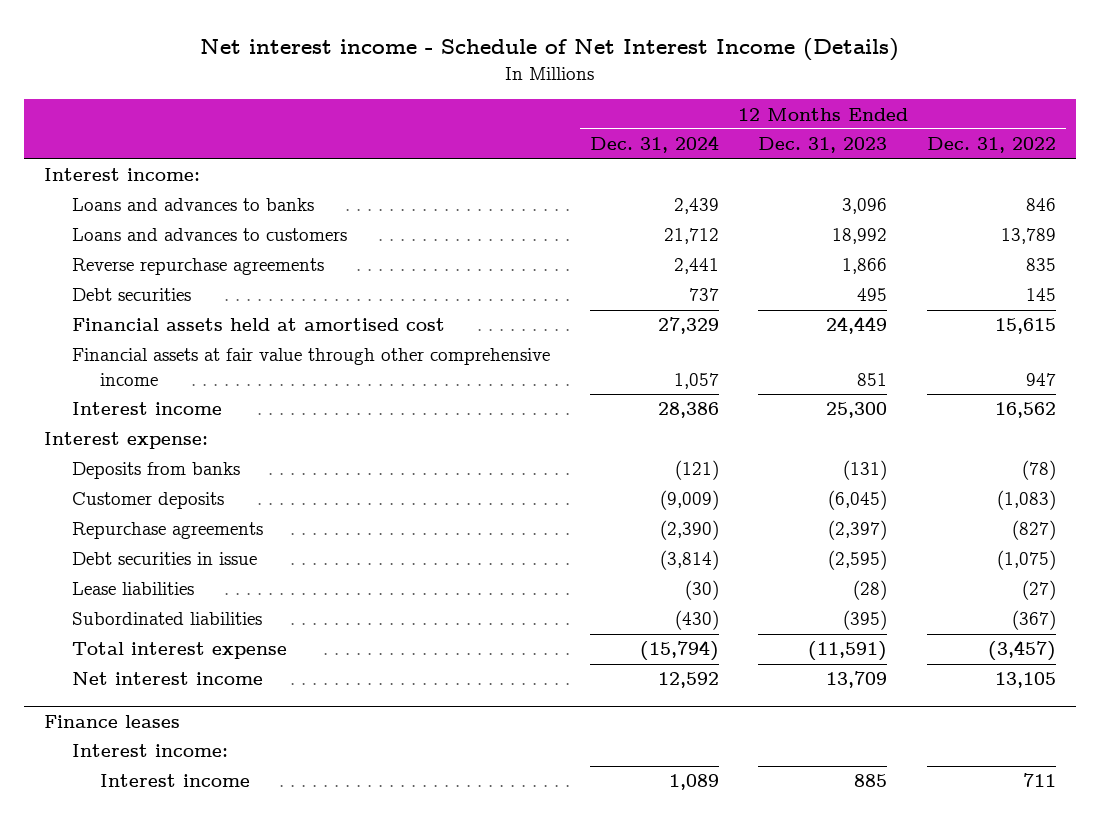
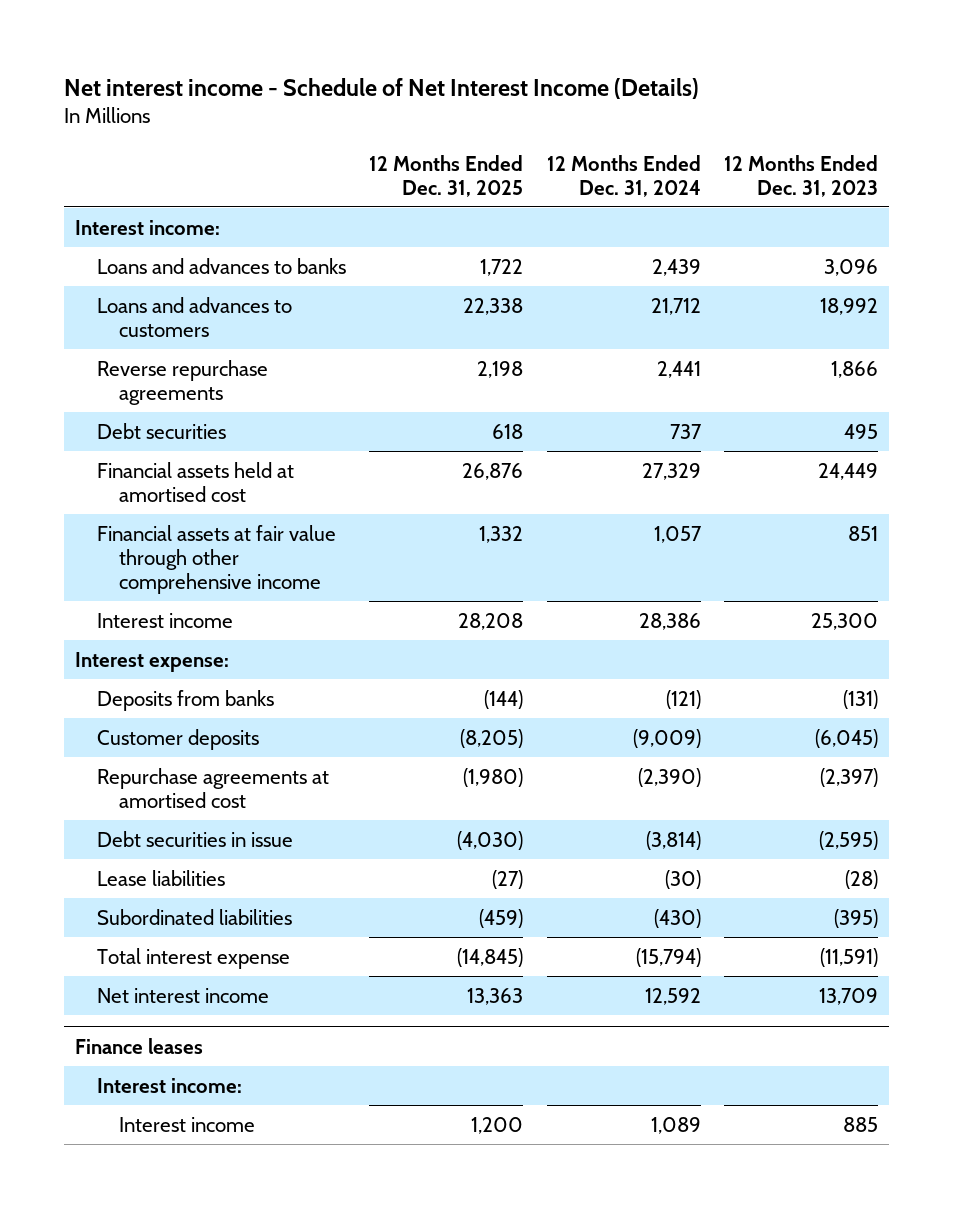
[926,137,1056,154] Dec. 31, 2022 -> none
none -> [369,154,524,197] 12 Months Ended Dec. 31, 2025
[72,522,264,540] Repurchase agreements -> [97,767,330,808] Repurchase agreements at amortised cost

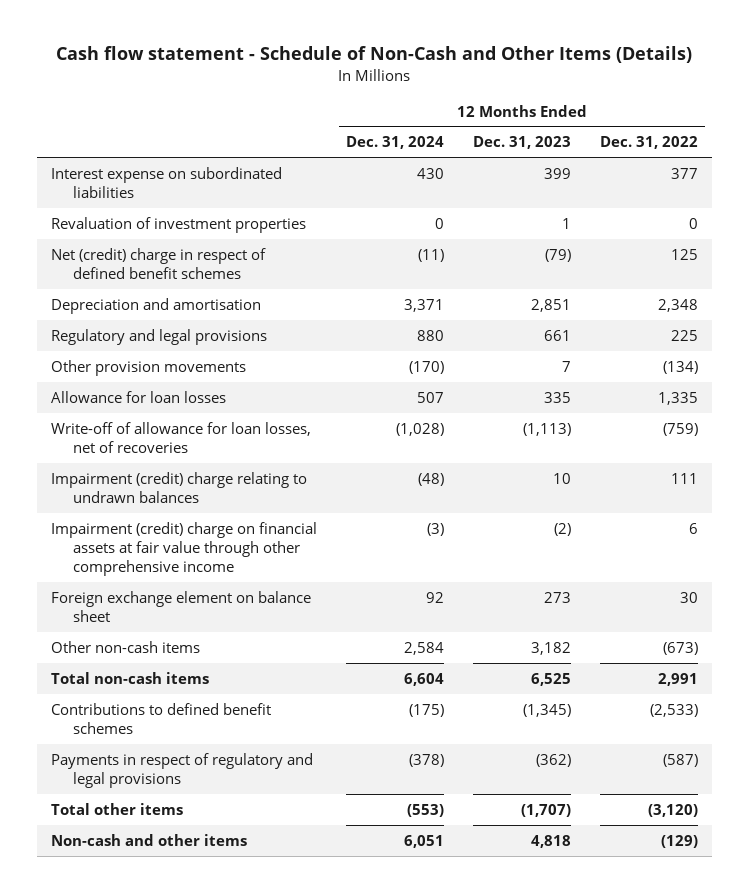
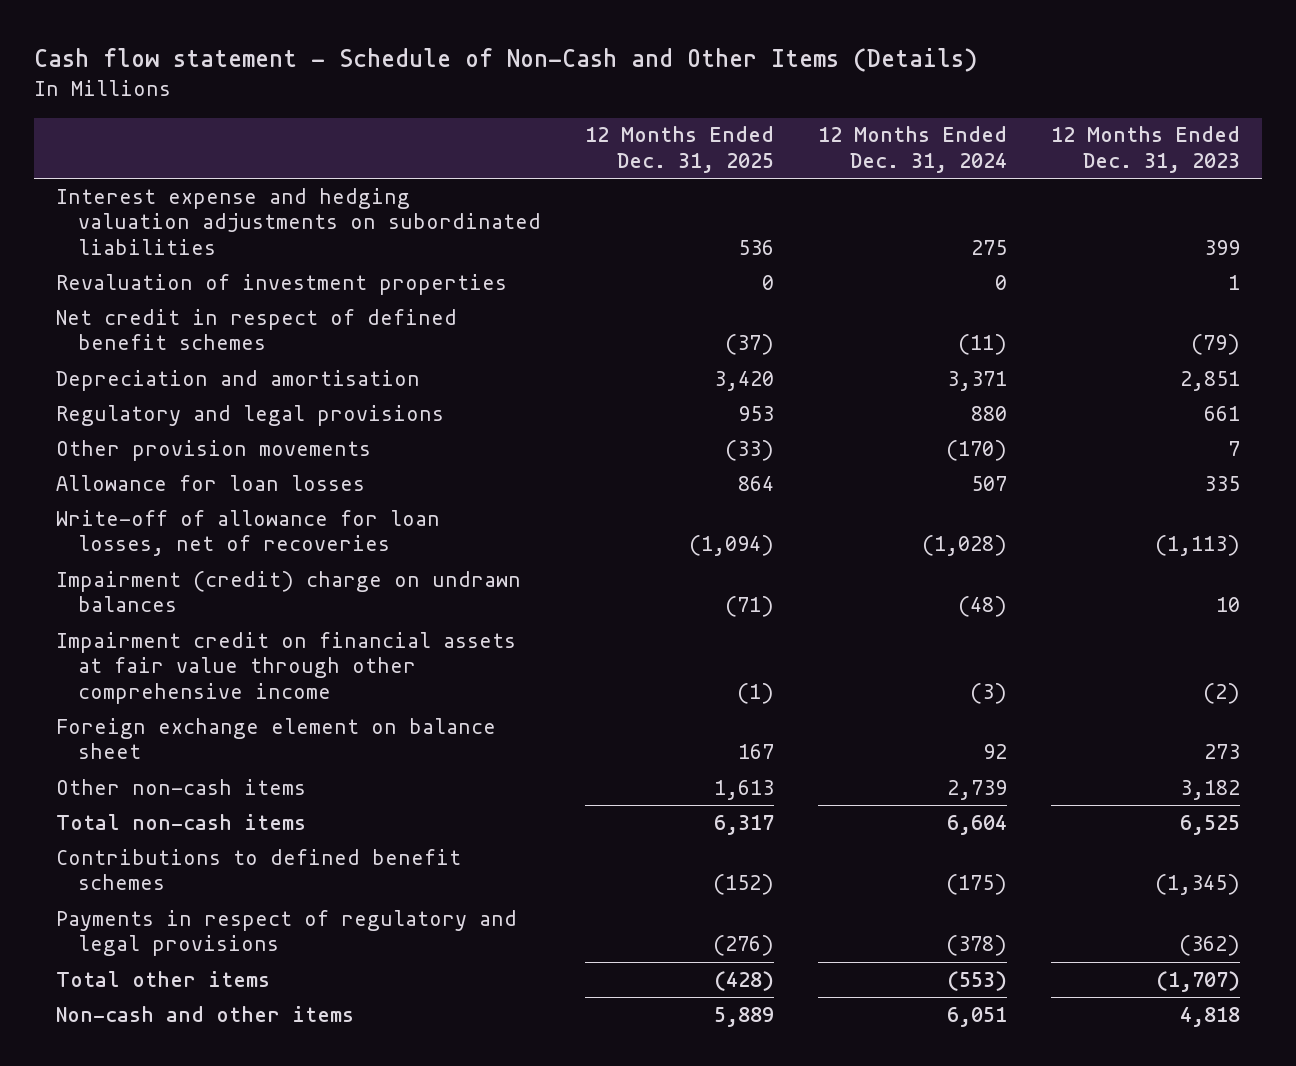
[599,136,698,150] Dec. 31, 2022 -> none
none -> [584,126,774,174] 12 Months Ended Dec. 31, 2025
[51,166,283,198] Interest expense on subordinated liabilities -> [56,187,541,256] Interest expense and hedging valuation adjustments on subordinated liabilities
[417,167,445,179] 430 -> [971,240,1008,256] 275
[51,247,267,279] Net (credit) charge in respect of defined benefit schemes -> [56,308,458,351] Net credit in respect of defined benefit schemes
[51,471,308,503] Impairment (credit) charge relating to undrawn balances -> [56,570,522,613] Impairment (credit) charge on undrawn balances
[51,521,318,577] Impairment (credit) charge on financial assets at fair value through other comprehensive income -> [56,631,517,705] Impairment credit on financial assets at fair value through other comprehensive income
[404,641,445,655] 2,584 -> [947,779,1008,800] 2,739

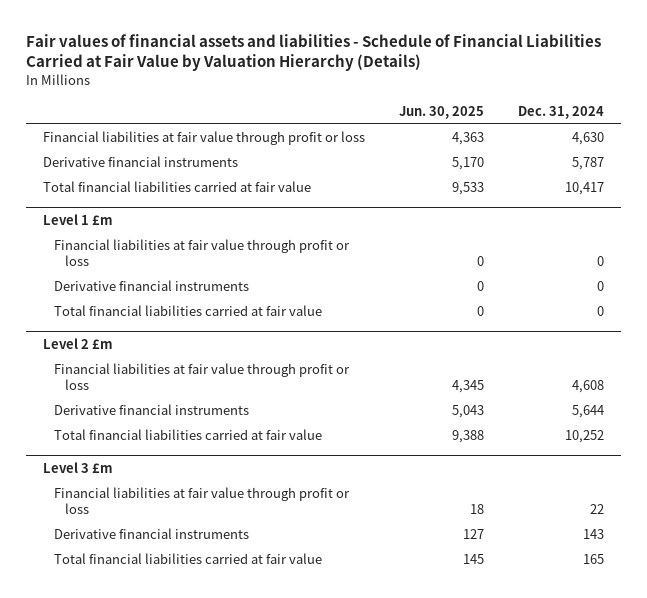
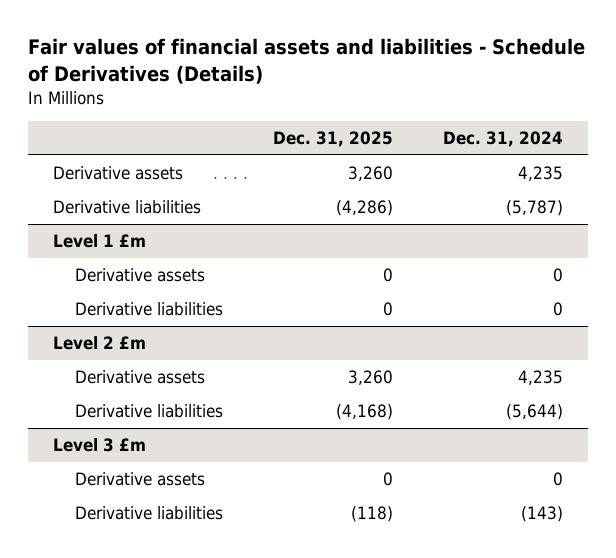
[26,33,602,72] Fair values of financial assets and liabilities - Schedule of Financial Liabilities Carried at Fair Value by Valuation Hierarchy (Details) -> [27,38,585,84] Fair values of financial assets and liabilities - Schedule of Derivatives (Details)
[399,106,485,120] Jun. 30, 2025 -> none
none -> [273,131,394,148] Dec. 31, 2025
[43,131,366,146] Financial liabilities at fair value through profit or loss -> none
[43,181,312,193] Total financial liabilities carried at fair value -> none
none -> [52,166,183,181] Derivative assets
[43,156,239,168] Derivative financial instruments -> [52,200,201,215] Derivative liabilities
[571,157,604,171] 5,787 -> [505,200,563,217] (5,787)
[54,239,351,267] Financial liabilities at fair value through profit or loss -> none
[54,305,323,317] Total financial liabilities carried at fair value -> none
none -> [75,268,206,283] Derivative assets
[54,280,250,292] Derivative financial instruments -> [75,302,224,317] Derivative liabilities
[54,363,351,391] Financial liabilities at fair value through profit or loss -> none
[54,429,323,441] Total financial liabilities carried at fair value -> none
none -> [75,370,206,385] Derivative assets
[54,404,250,416] Derivative financial instruments -> [75,404,224,419] Derivative liabilities
[571,405,604,419] 5,644 -> [505,404,563,421] (5,644)
[54,487,351,515] Financial liabilities at fair value through profit or loss -> none
[54,553,323,565] Total financial liabilities carried at fair value -> none
none -> [75,472,206,487] Derivative assets
[54,528,250,540] Derivative financial instruments -> [75,506,224,521] Derivative liabilities
[582,529,604,540] 143 -> [520,506,563,523] (143)

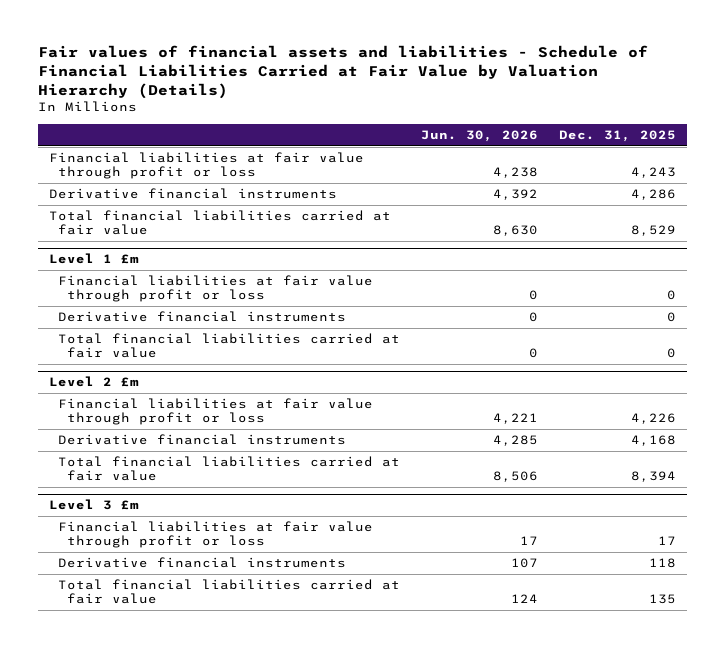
[27,38,585,84] Fair values of financial assets and liabilities - Schedule of Derivatives (Details) -> [38,45,649,99] Fair values of financial assets and liabilities - Schedule of Financial Liabilities Carried at Fair Value by Valuation Hierarchy (Details)
[442,131,563,148] Dec. 31, 2024 -> none
none -> [421,129,539,142] Jun. 30, 2026
[52,166,183,181] Derivative assets -> none
none -> [48,152,364,180] Financial liabilities at fair value through profit or loss
[52,200,201,215] Derivative liabilities -> [48,188,337,200] Derivative financial instruments
[336,200,394,217] (4,286) -> [631,189,677,201] 4,286
none -> [48,210,391,236] Total financial liabilities carried at fair value
[75,268,206,283] Derivative assets -> none
none -> [58,275,374,303] Financial liabilities at fair value through profit or loss
[75,302,224,317] Derivative liabilities -> [58,311,347,323] Derivative financial instruments
none -> [58,333,401,359] Total financial liabilities carried at fair value
[75,370,206,385] Derivative assets -> none
none -> [58,398,374,426] Financial liabilities at fair value through profit or loss
[75,404,224,419] Derivative liabilities -> [58,434,347,446] Derivative financial instruments
[336,404,394,421] (4,168) -> [631,435,677,447] 4,168
none -> [58,456,401,482] Total financial liabilities carried at fair value
[75,472,206,487] Derivative assets -> none
none -> [58,521,374,549] Financial liabilities at fair value through profit or loss
[75,506,224,521] Derivative liabilities -> [58,557,347,569] Derivative financial instruments
[351,506,394,523] (118) -> [649,558,677,569] 118
none -> [58,579,401,605] Total financial liabilities carried at fair value

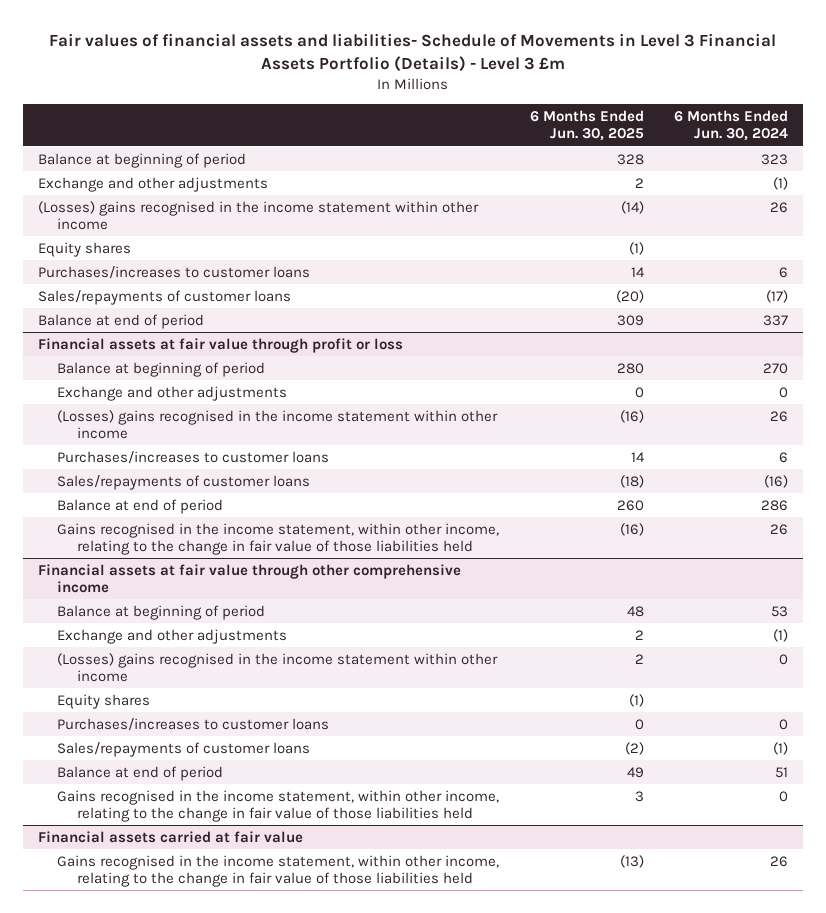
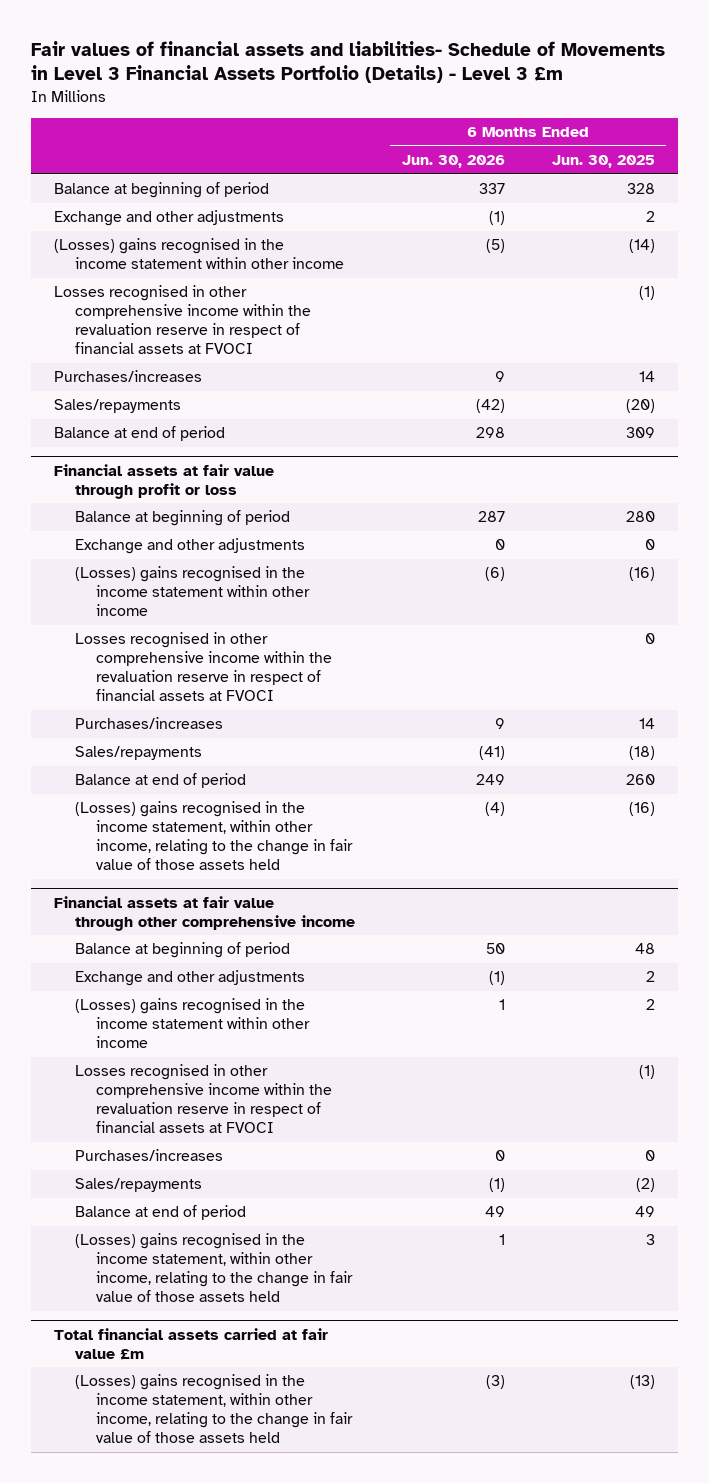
[674,109,789,142] 6 Months Ended Jun. 30, 2024 -> none
none -> [402,155,506,169] Jun. 30, 2026
[37,241,131,257] Equity shares -> [54,285,312,355] Losses recognised in other comprehensive income within the revaluation reserve in respect of financial assets at FVOCI
[37,265,310,279] Purchases/increases to customer loans -> [54,370,203,383] Purchases/increases
[37,289,291,305] Sales/repayments of customer loans -> [54,399,182,414] Sales/repayments
none -> [75,632,333,702] Losses recognised in other comprehensive income within the revaluation reserve in respect of financial assets at FVOCI
[57,450,330,464] Purchases/increases to customer loans -> [75,717,224,730] Purchases/increases
[57,474,311,490] Sales/repayments of customer loans -> [75,746,203,761] Sales/repayments
[57,522,500,556] Gains recognised in the income statement, within other income, relating to the change in fair value of those liabilities held -> [75,801,354,871] (Losses) gains recognised in the income statement, within other income, relating to the change in fair value of those assets held
[57,693,151,709] Equity shares -> [75,1064,333,1134] Losses recognised in other comprehensive income within the revaluation reserve in respect of financial assets at FVOCI
[57,717,330,731] Purchases/increases to customer loans -> [75,1149,224,1162] Purchases/increases
[57,741,311,757] Sales/repayments of customer loans -> [75,1178,203,1193] Sales/repayments
[57,789,500,823] Gains recognised in the income statement, within other income, relating to the change in fair value of those liabilities held -> [75,1233,354,1303] (Losses) gains recognised in the income statement, within other income, relating to the change in fair value of those assets held
[37,830,303,843] Financial assets carried at fair value -> [54,1327,329,1360] Total financial assets carried at fair value £m
[57,854,500,888] Gains recognised in the income statement, within other income, relating to the change in fair value of those liabilities held -> [75,1374,354,1444] (Losses) gains recognised in the income statement, within other income, relating to the change in fair value of those assets held

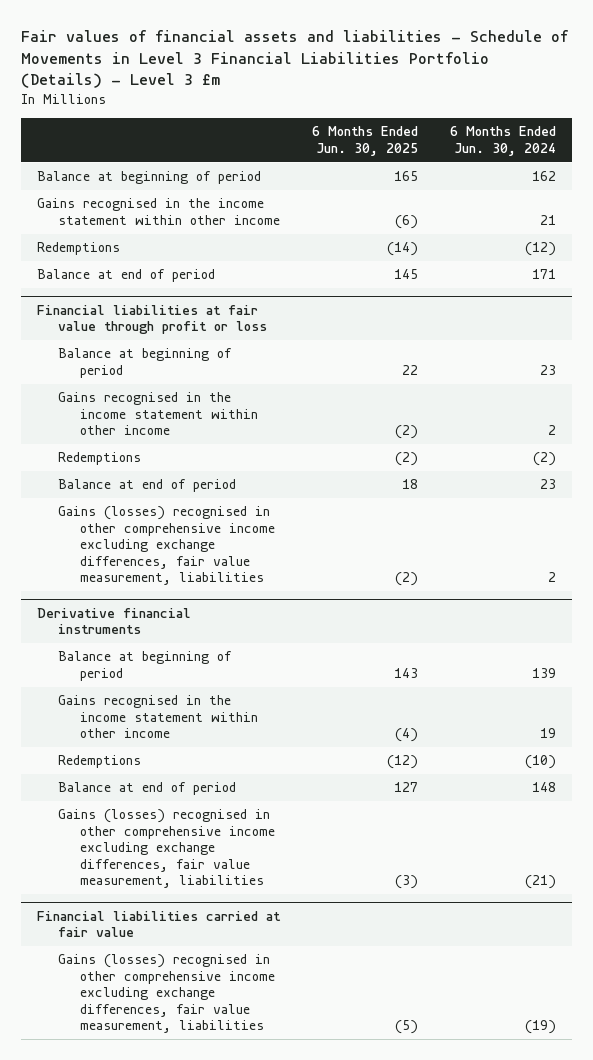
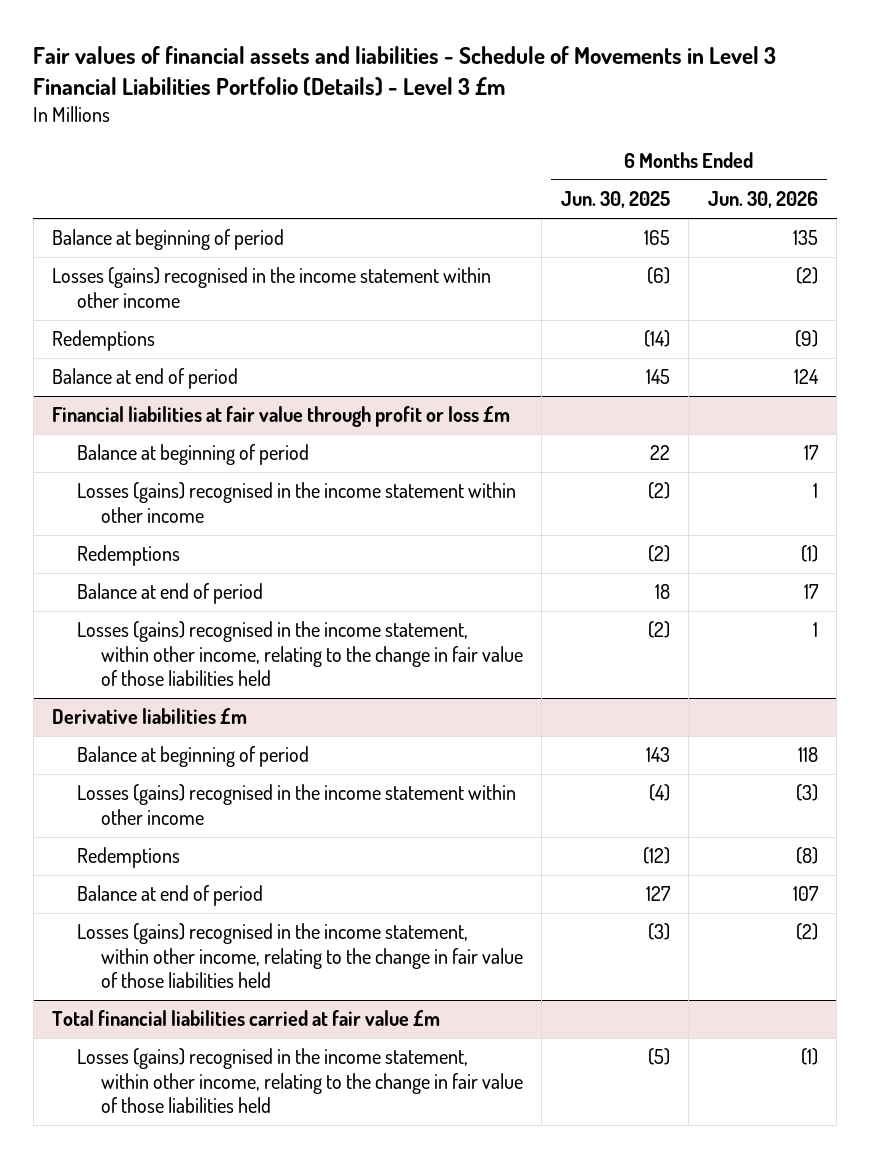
[450,126,557,156] 6 Months Ended Jun. 30, 2024 -> none
none -> [707,191,818,209] Jun. 30, 2026
[36,198,281,225] Gains recognised in the income statement within other income -> [52,267,492,308] Losses (gains) recognised in the income statement within other income
[36,304,268,335] Financial liabilities at fair value through profit or loss -> [52,406,511,428] Financial liabilities at fair value through profit or loss £m
[58,392,258,436] Gains recognised in the income statement within other income -> [76,482,516,523] Losses (gains) recognised in the income statement within other income
[58,506,275,586] Gains (losses) recognised in other comprehensive income excluding exchange differences, fair value measurement, liabilities -> [76,621,523,686] Losses (gains) recognised in the income statement, within other income, relating to the change in fair value of those liabilities held
[36,607,191,635] Derivative financial instruments -> [52,708,248,725] Derivative liabilities £m
[58,695,258,739] Gains recognised in the income statement within other income -> [76,784,516,825] Losses (gains) recognised in the income statement within other income
[58,809,275,889] Gains (losses) recognised in other comprehensive income excluding exchange differences, fair value measurement, liabilities -> [76,923,523,988] Losses (gains) recognised in the income statement, within other income, relating to the change in fair value of those liabilities held
[36,910,281,938] Financial liabilities carried at fair value -> [52,1010,441,1027] Total financial liabilities carried at fair value £m
[58,954,275,1034] Gains (losses) recognised in other comprehensive income excluding exchange differences, fair value measurement, liabilities -> [76,1048,523,1113] Losses (gains) recognised in the income statement, within other income, relating to the change in fair value of those liabilities held

